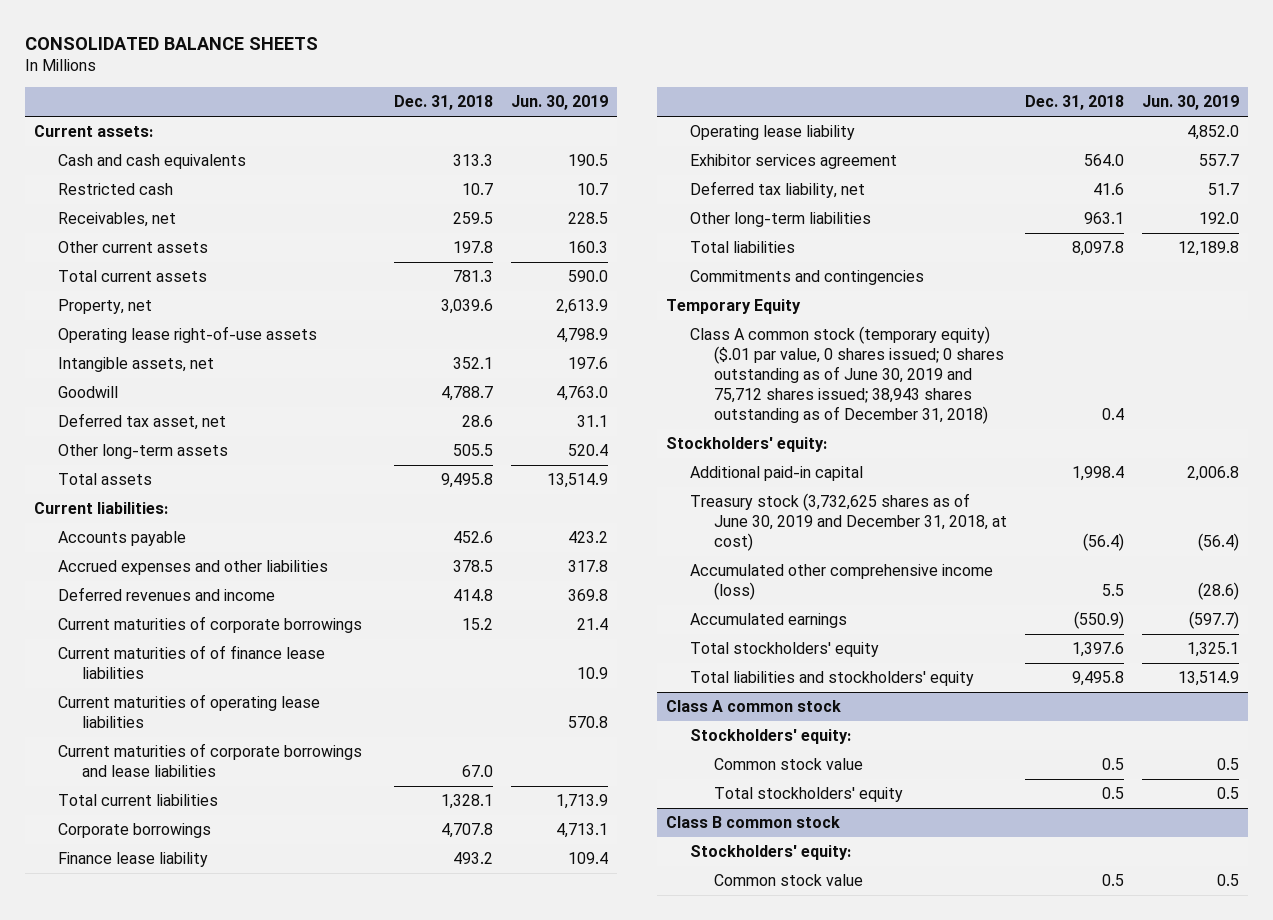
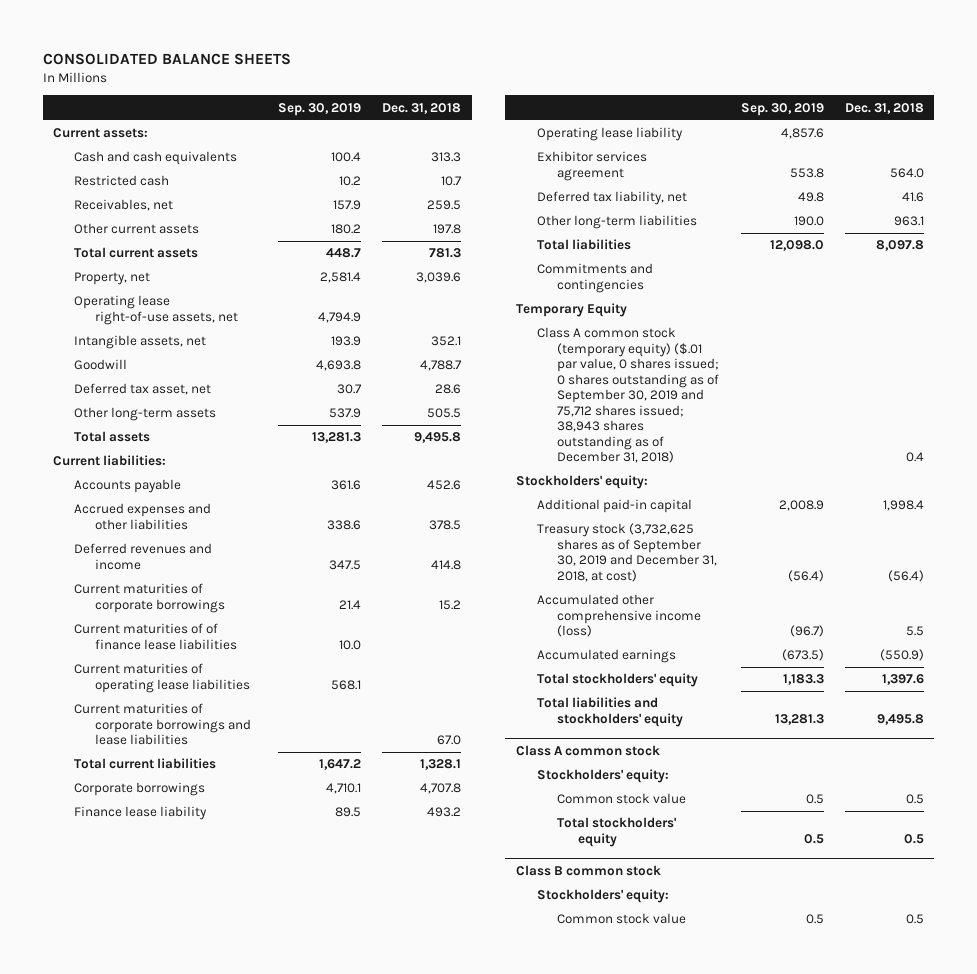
[510,95,608,111] Jun. 30, 2019 -> none
none -> [277,102,361,116] Sep. 30, 2019
[58,326,318,344] Operating lease right-of-use assets -> [74,295,238,325] Operating lease right-of-use assets, net
[689,326,1004,425] Class A common stock (temporary equity) ($.01 par value, 0 shares issued; 0 shares outstanding as of June 30, 2019 and 75,712 shares issued; 38,943 shares outstanding as of December 31, 2018) -> [536,327,720,464] Class A common stock (temporary equity) ($.01 par value, 0 shares issued; 0 shares outstanding as of September 30, 2019 and 75,712 shares issued; 38,943 shares outstanding as of December 31, 2018)
[689,493,1007,552] Treasury stock (3,732,625 shares as of June 30, 2019 and December 31, 2018, at cost) -> [536,523,718,582] Treasury stock (3,732,625 shares as of September 30, 2019 and December 31, 2018, at cost)

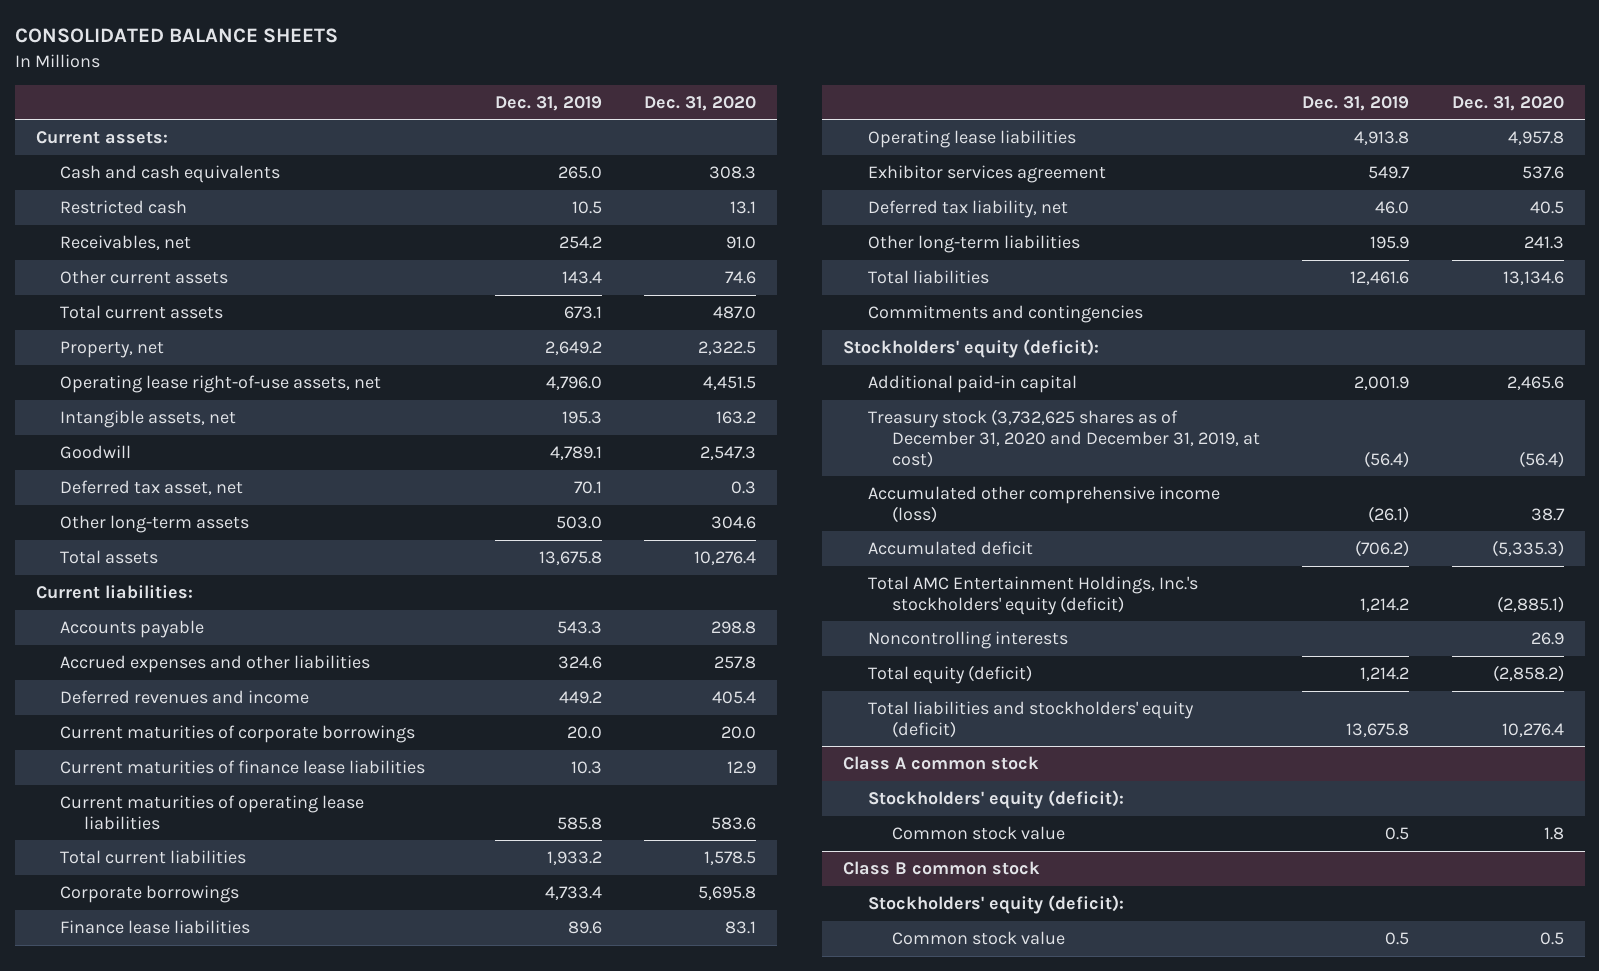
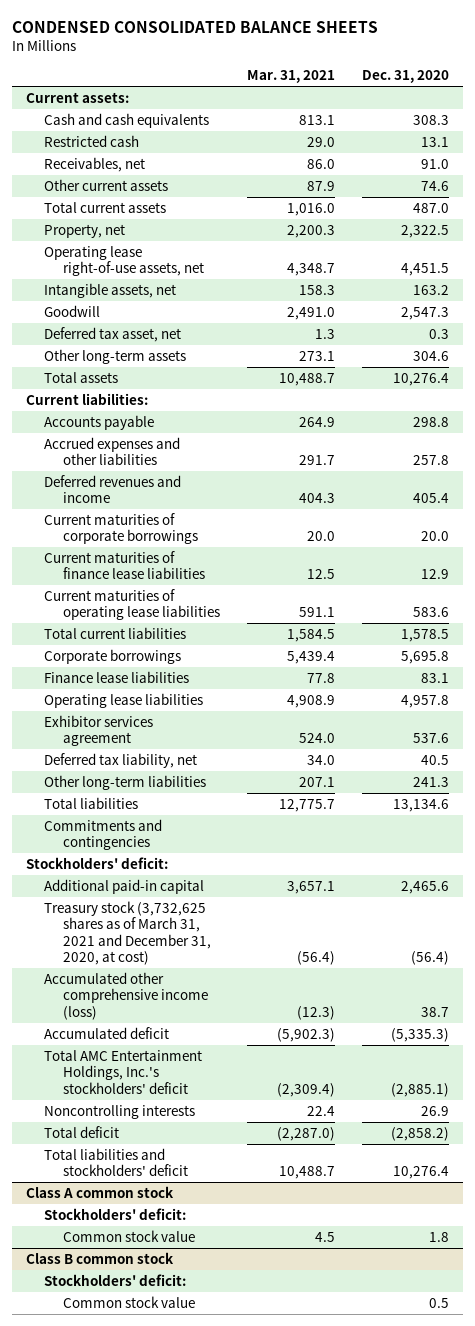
[14,28,338,44] CONSOLIDATED BALANCE SHEETS -> [12,20,379,33] CONDENSED CONSOLIDATED BALANCE SHEETS
[494,95,602,111] Dec. 31, 2019 -> none
none -> [247,70,336,84] Mar. 31, 2021
[843,338,1100,358] Stockholders' equity (deficit): -> [25,856,168,869] Stockholders' deficit:
[867,408,1260,468] Treasury stock (3,732,625 shares as of December 31, 2020 and December 31, 2019, at cost) -> [44,900,211,966] Treasury stock (3,732,625 shares as of March 31, 2021 and December 31, 2020, at cost)
[867,575,1198,615] Total AMC Entertainment Holdings, Inc.'s stockholders' equity (deficit) -> [44,1049,203,1094] Total AMC Entertainment Holdings, Inc.'s stockholders' deficit
[867,664,1032,684] Total equity (deficit) -> [44,1125,120,1138] Total deficit
[867,700,1194,738] Total liabilities and stockholders' equity (deficit) -> [44,1147,188,1177] Total liabilities and stockholders' deficit
[867,789,1124,809] Stockholders' equity (deficit): -> [44,1207,187,1220] Stockholders' deficit:
[867,894,1124,914] Stockholders' equity (deficit): -> [44,1273,187,1286] Stockholders' deficit:

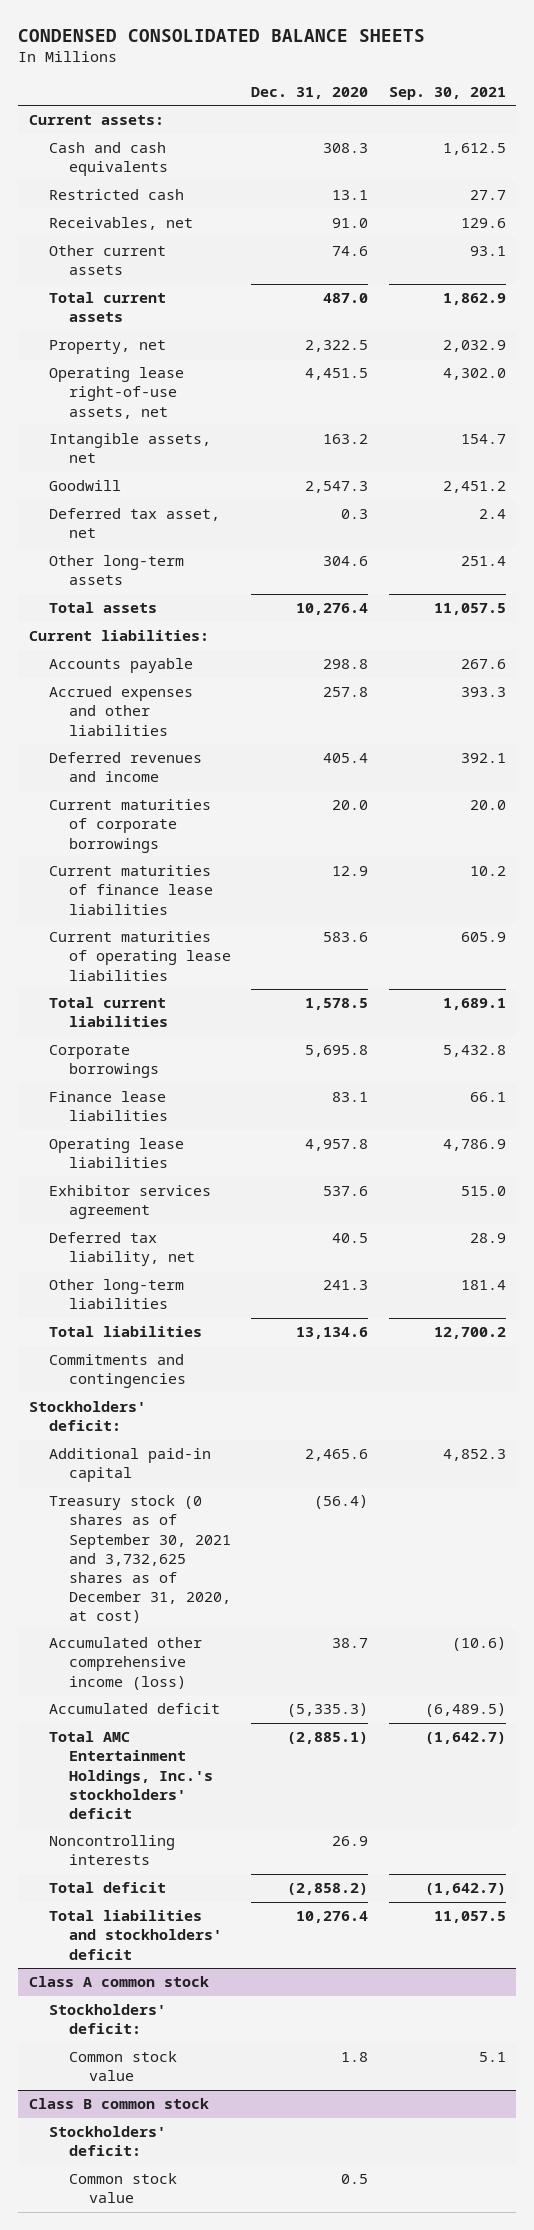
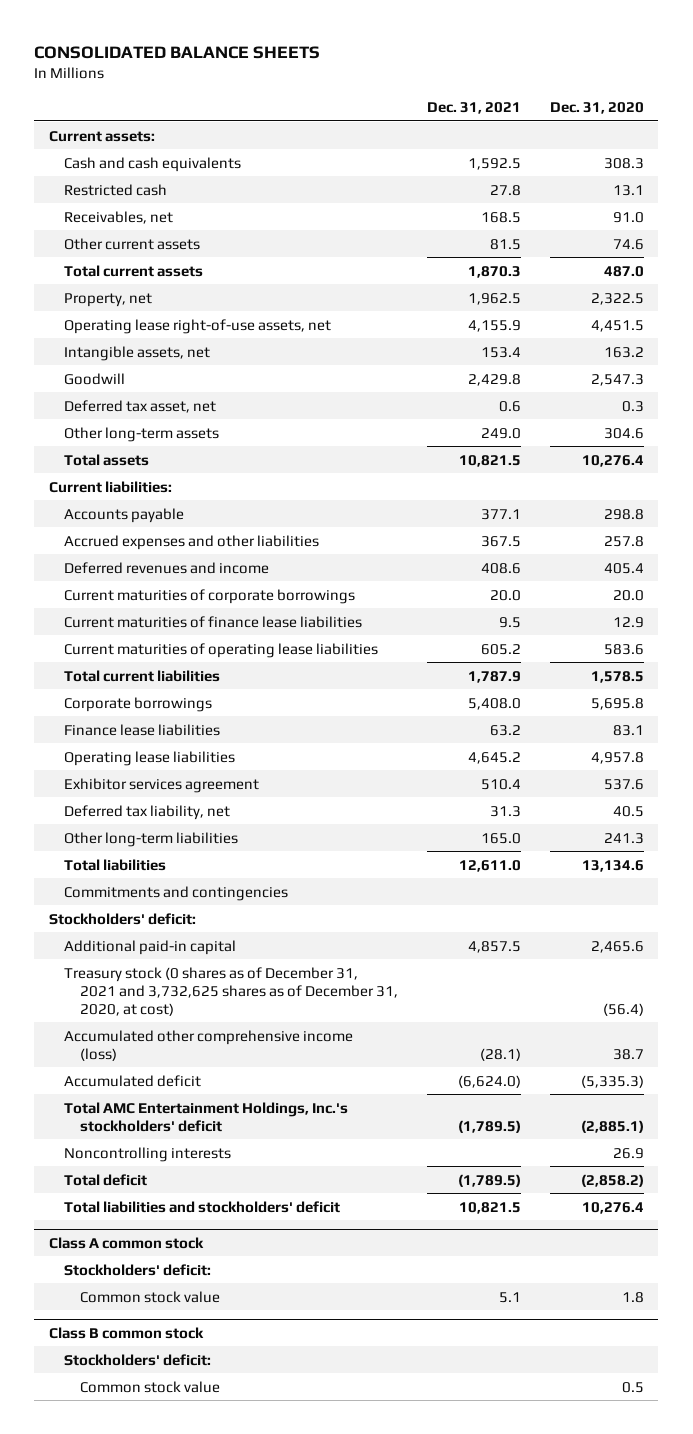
[18,28,426,42] CONDENSED CONSOLIDATED BALANCE SHEETS -> [34,45,321,59] CONSOLIDATED BALANCE SHEETS
[388,86,506,100] Sep. 30, 2021 -> none
none -> [426,102,521,115] Dec. 31, 2021
[48,1495,232,1624] Treasury stock (0 shares as of September 30, 2021 and 3,732,625 shares as of December 31, 2020, at cost) -> [64,966,398,1016] Treasury stock (0 shares as of December 31, 2021 and 3,732,625 shares as of December 31, 2020, at cost)

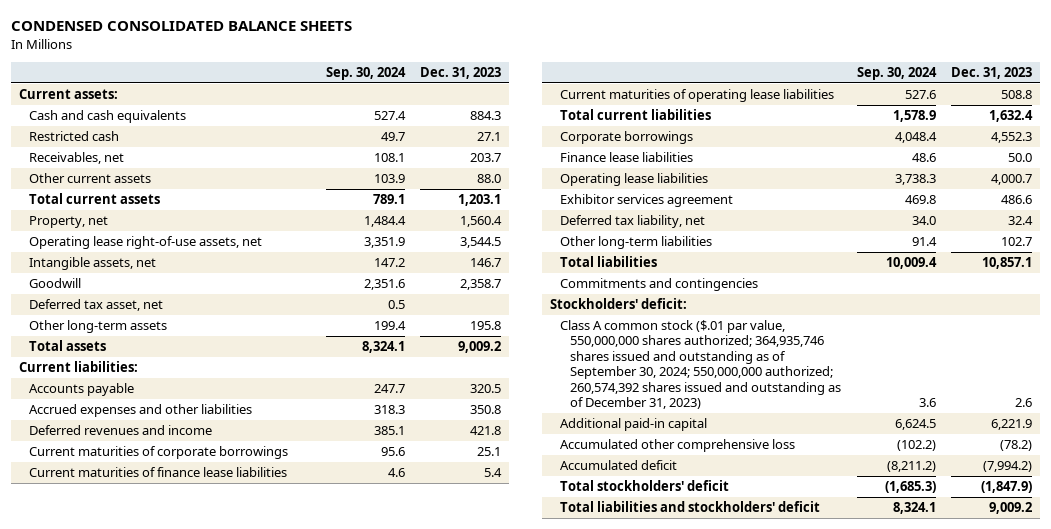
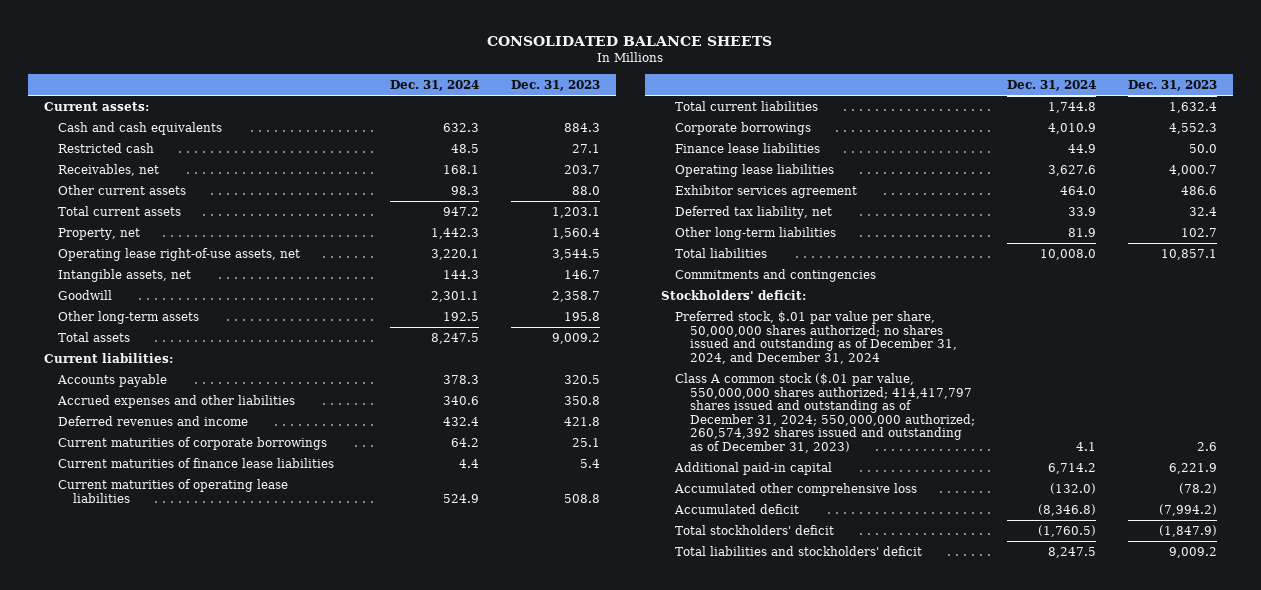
[11,21,353,32] CONDENSED CONSOLIDATED BALANCE SHEETS -> [487,36,773,47] CONSOLIDATED BALANCE SHEETS
[325,67,406,81] Sep. 30, 2024 -> none
none -> [389,79,479,91] Dec. 31, 2024
[29,299,164,312] Deferred tax asset, net -> none
none -> [675,310,957,364] Preferred stock, $.01 par value per share, 50,000,000 shares authorized; no shares issued and outstanding as of December 31, 2024, and December 31, 2024
[559,320,841,410] Class A common stock ($.01 par value, 550,000,000 shares authorized; 364,935,746 shares issued and outstanding as of September 30, 2024; 550,000,000 authorized; 260,574,392 shares issued and outstanding as of December 31, 2023) -> [675,372,975,454] Class A common stock ($.01 par value, 550,000,000 shares authorized; 414,417,797 shares issued and outstanding as of December 31, 2024; 550,000,000 authorized; 260,574,392 shares issued and outstanding as of December 31, 2023)

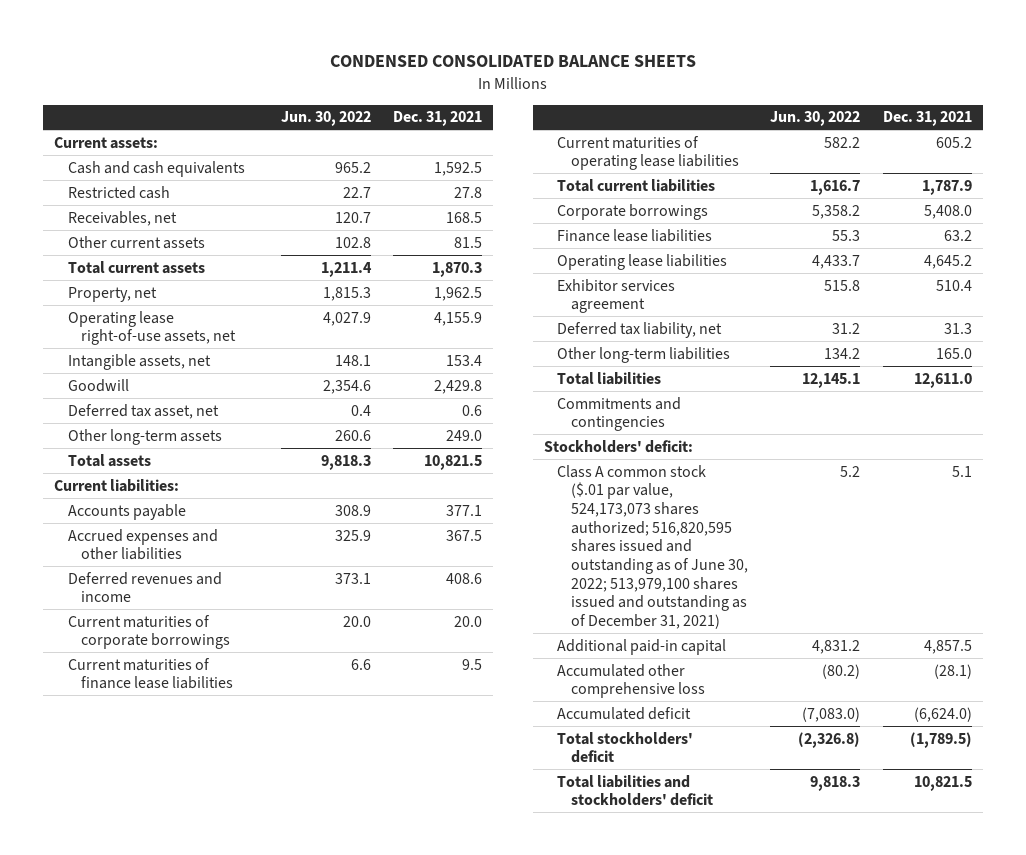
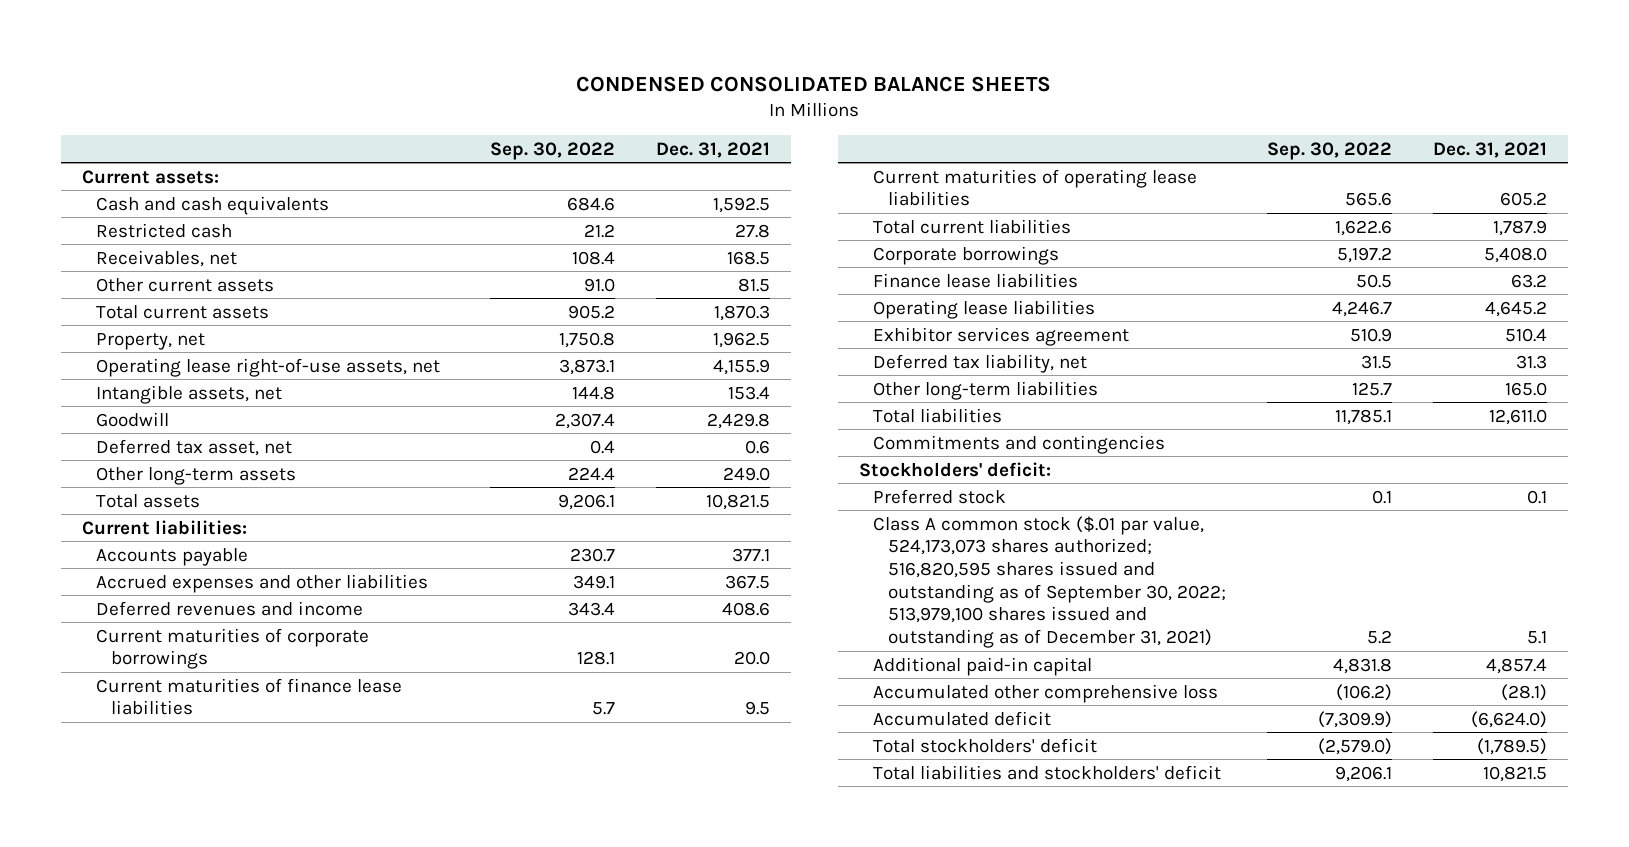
[280,111,371,127] Jun. 30, 2022 -> none
none -> [490,141,616,160] Sep. 30, 2022
none -> [873,488,1007,504] Preferred stock
[557,464,748,629] Class A common stock ($.01 par value, 524,173,073 shares authorized; 516,820,595 shares issued and outstanding as of June 30, 2022; 513,979,100 shares issued and outstanding as of December 31, 2021) -> [873,515,1226,649] Class A common stock ($.01 par value, 524,173,073 shares authorized; 516,820,595 shares issued and outstanding as of September 30, 2022; 513,979,100 shares issued and outstanding as of December 31, 2021)
[923,639,972,654] 4,857.5 -> [1485,657,1547,674] 4,857.4

